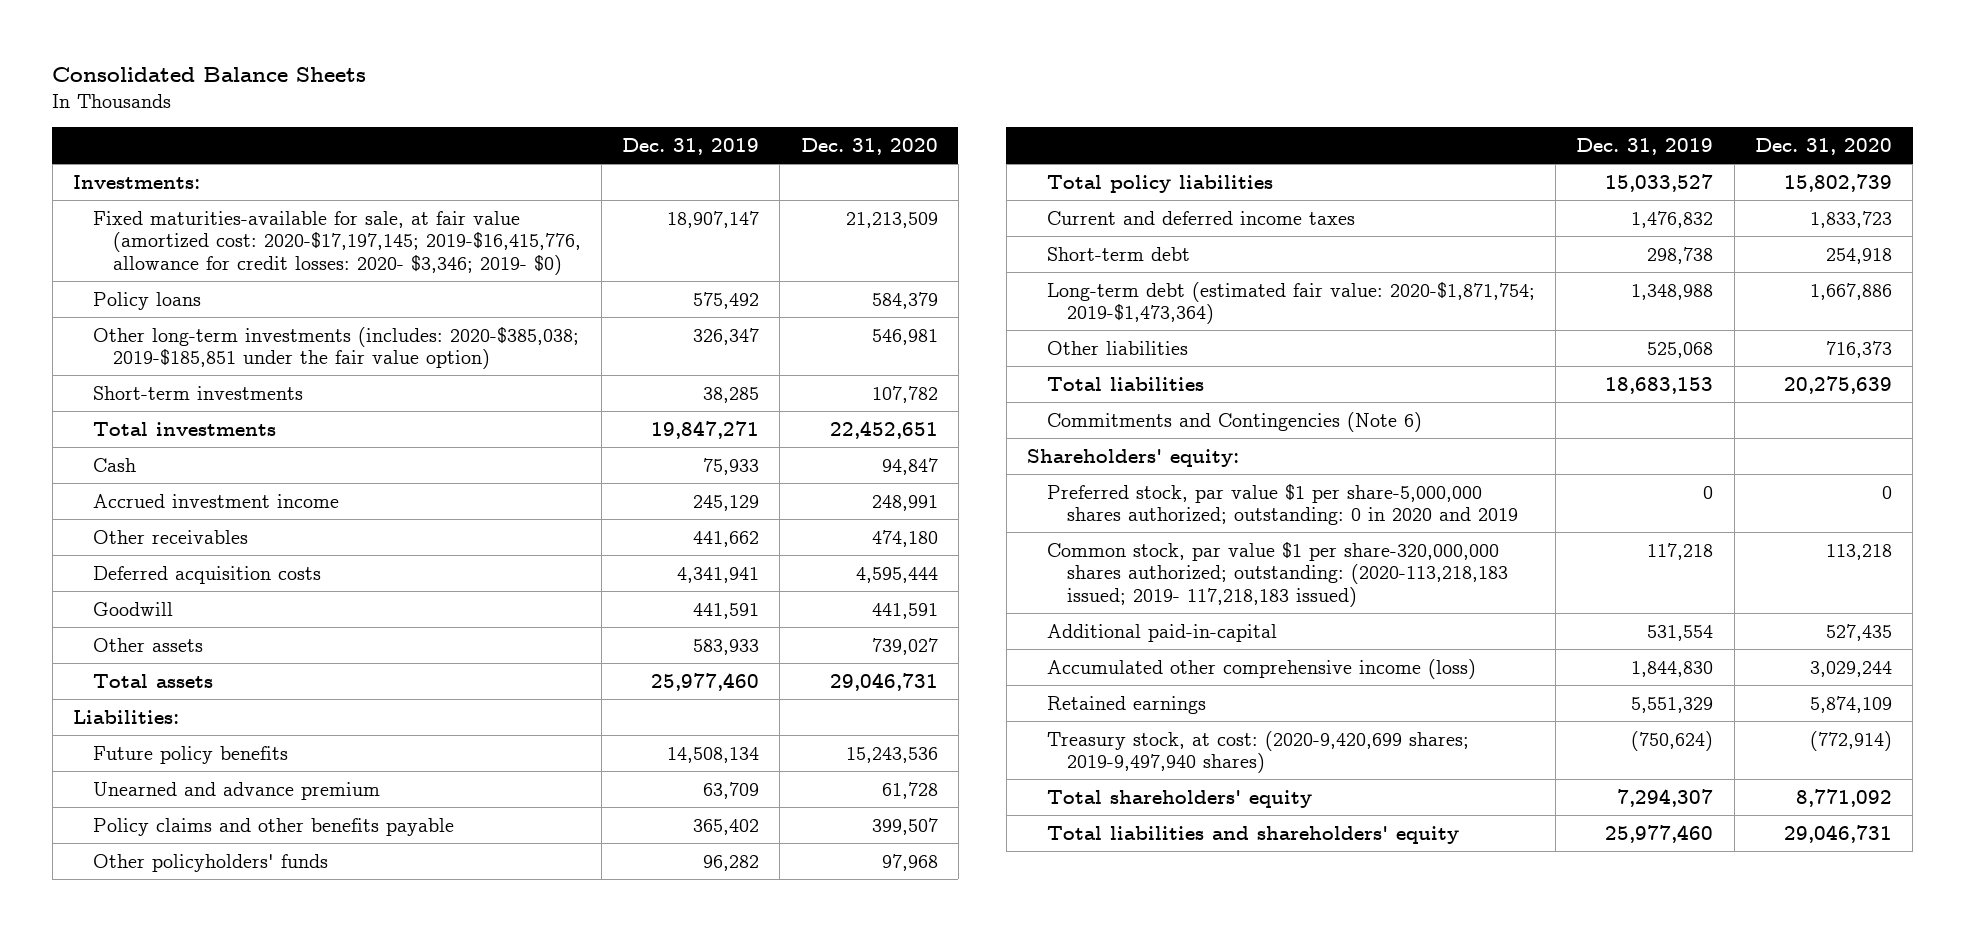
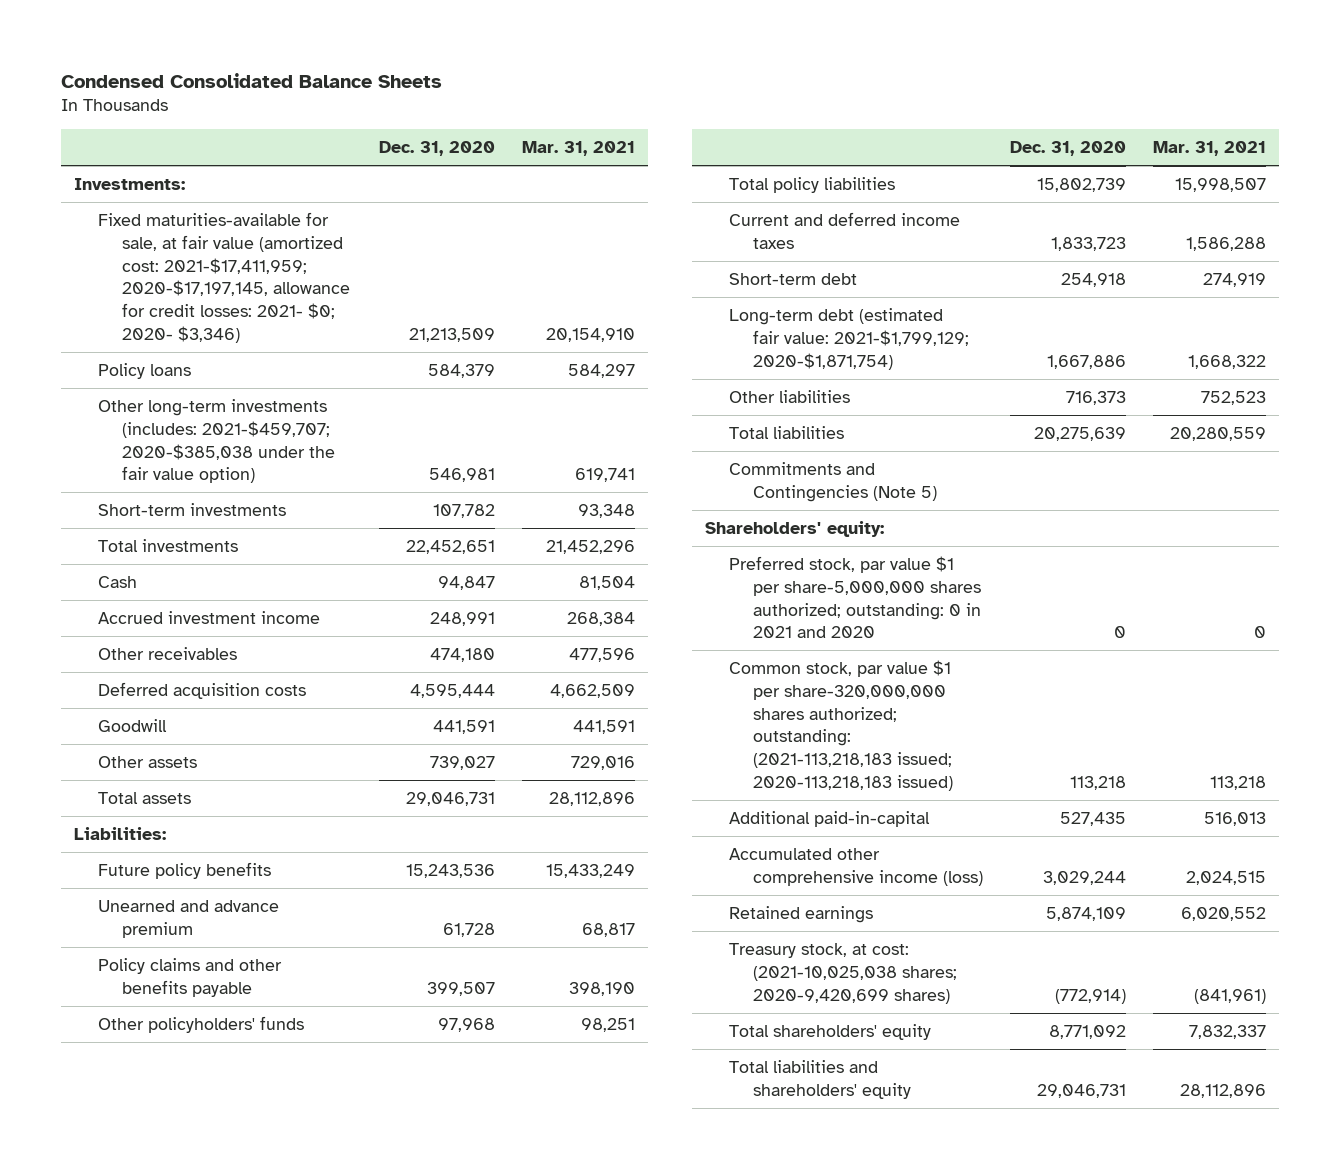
[52,67,367,83] Consolidated Balance Sheets -> [60,72,442,88] Condensed Consolidated Balance Sheets
[622,137,760,155] Dec. 31, 2019 -> none
none -> [521,141,635,157] Mar. 31, 2021
[92,210,581,275] Fixed maturities-available for sale, at fair value (amortized cost: 2020-$17,197,145; 2019-$16,415,776, allowance for credit losses: 2020- $3,346; 2019- $0) -> [98,212,351,343] Fixed maturities-available for sale, at fair value (amortized cost: 2021-$17,411,959; 2020-$17,197,145, allowance for credit losses: 2021- $0; 2020- $3,346)
[92,326,579,370] Other long-term investments (includes: 2020-$385,038; 2019-$185,851 under the fair value option) -> [98,399,336,484] Other long-term investments (includes: 2021-$459,707; 2020-$385,038 under the fair value option)
[1047,281,1536,325] Long-term debt (estimated fair value: 2020-$1,871,754; 2019-$1,473,364) -> [729,308,970,370] Long-term debt (estimated fair value: 2021-$1,799,129; 2020-$1,871,754)
[1047,411,1423,432] Commitments and Contingencies (Note 6) -> [729,462,938,502] Commitments and Contingencies (Note 5)
[1047,483,1519,526] Preferred stock, par value $1 per share-5,000,000 shares authorized; outstanding: 0 in 2020 and 2019 -> [729,556,982,639] Preferred stock, par value $1 per share-5,000,000 shares authorized; outstanding: 0 in 2021 and 2020
[1047,541,1509,607] Common stock, par value $1 per share-320,000,000 shares authorized; outstanding: (2020-113,218,183 issued; 2019- 117,218,183 issued) -> [729,660,954,791] Common stock, par value $1 per share-320,000,000 shares authorized; outstanding: (2021-113,218,183 issued; 2020-113,218,183 issued)
[1047,730,1470,774] Treasury stock, at cost: (2020-9,420,699 shares; 2019-9,497,940 shares) -> [729,943,958,1004] Treasury stock, at cost: (2021-10,025,038 shares; 2020-9,420,699 shares)

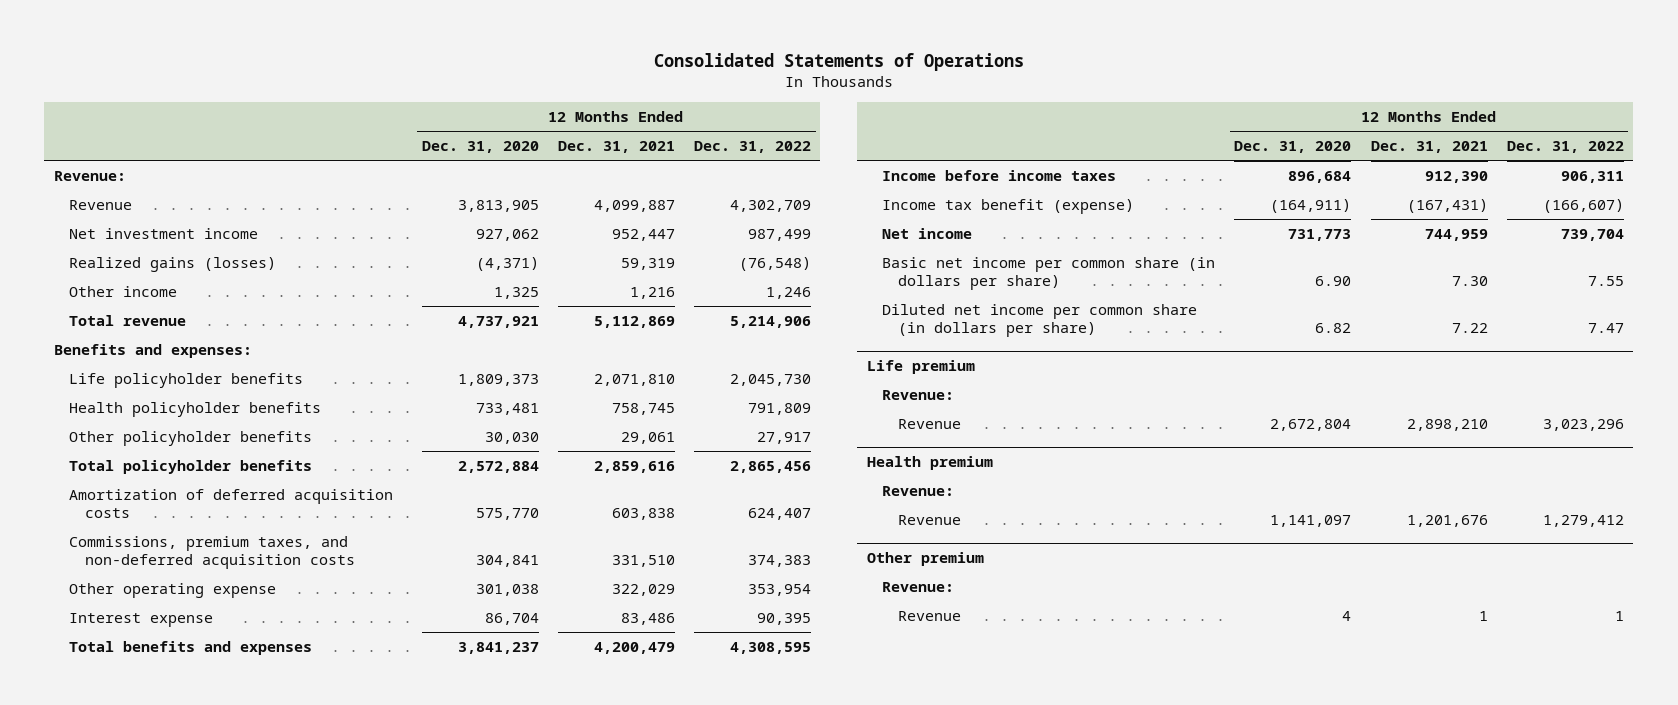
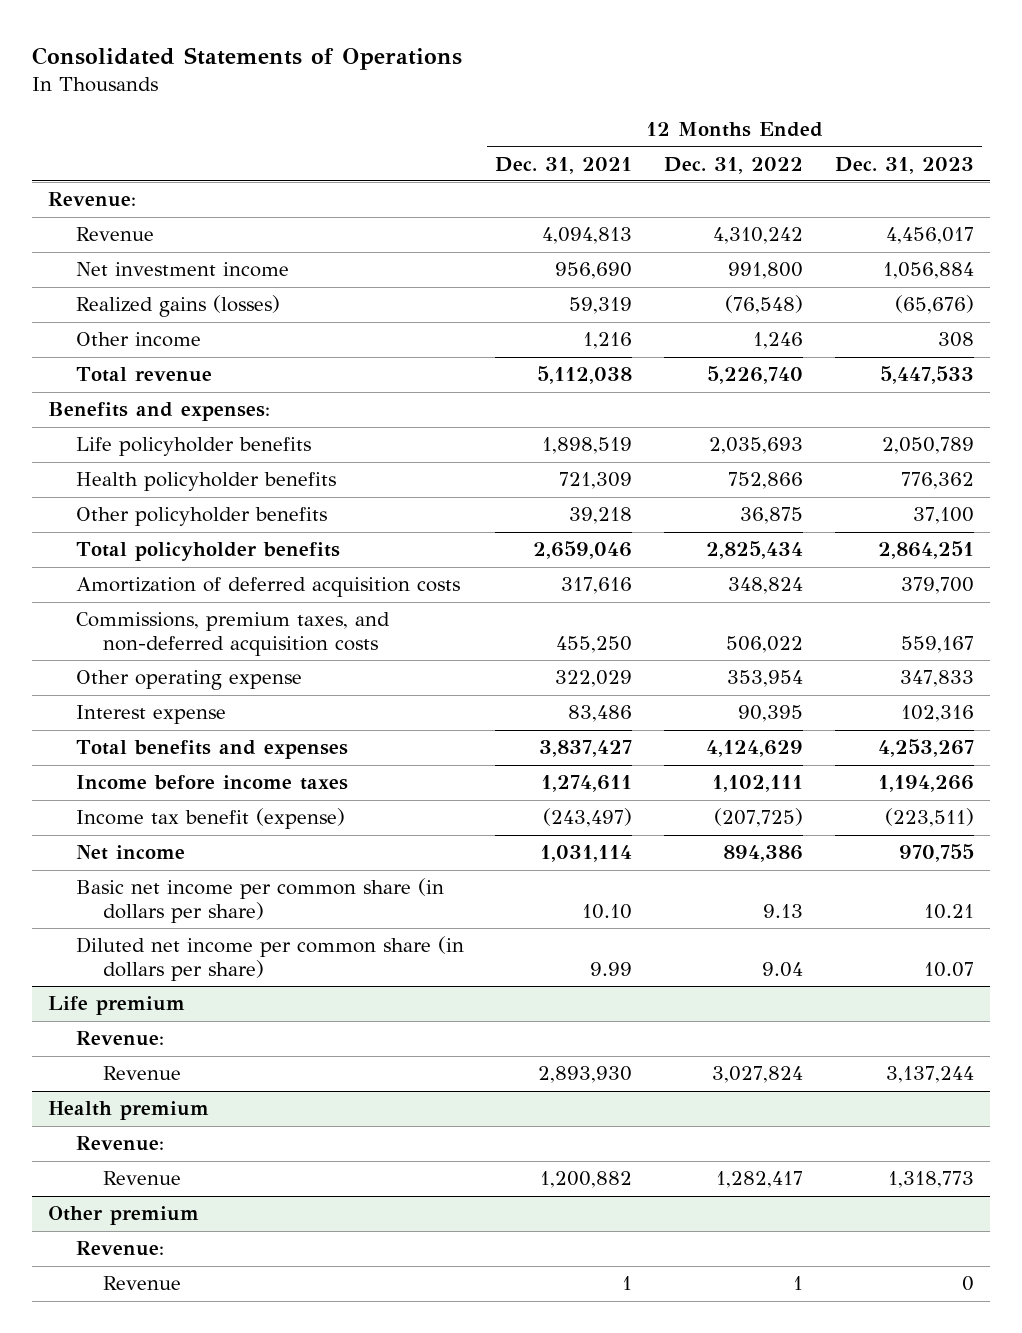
[421,141,539,154] Dec. 31, 2020 -> none
none -> [835,156,975,174] Dec. 31, 2023
[593,199,675,212] 4,099,887 -> [542,227,633,245] 4,094,813
[729,199,811,212] 4,302,709 -> [713,227,804,245] 4,310,242
[611,228,675,241] 952,447 -> [555,262,633,280] 956,690
[747,228,811,241] 987,499 -> [728,262,804,280] 991,800
[593,315,675,328] 5,112,869 -> [537,366,633,385] 5,112,038
[729,315,811,328] 5,214,906 -> [707,366,804,385] 5,226,740
[593,373,675,386] 2,071,810 -> [542,437,633,455] 1,898,519
[729,373,811,386] 2,045,730 -> [709,437,804,455] 2,035,693
[611,402,675,415] 758,745 -> [559,472,633,490] 721,309
[747,402,811,415] 791,809 -> [728,472,804,490] 752,866
[620,431,675,444] 29,061 -> [569,507,633,525] 39,218
[756,431,811,444] 27,917 -> [740,507,804,525] 36,875
[593,460,675,473] 2,859,616 -> [533,541,633,560] 2,659,046
[729,460,811,473] 2,865,456 -> [706,541,804,560] 2,825,434
[611,507,675,520] 603,838 -> [561,577,633,595] 317,616
[747,507,811,520] 624,407 -> [728,577,804,595] 348,824
[611,554,675,567] 331,510 -> [556,635,633,653] 455,250
[747,554,811,567] 374,383 -> [726,635,804,653] 506,022
[593,641,675,654] 4,200,479 -> [539,740,633,758] 3,837,427
[729,641,811,654] 4,308,595 -> [706,740,804,758] 4,124,629
[1424,170,1488,183] 912,390 -> [541,775,633,793] 1,274,611
[1560,170,1624,183] 906,311 -> [712,775,804,793] 1,102,111
[1406,198,1488,213] (167,431) -> [543,808,633,828] (243,497)
[1542,198,1624,213] (166,607) -> [714,808,804,828] (207,725)
[1424,228,1488,241] 744,959 -> [540,845,633,863] 1,031,114
[1560,228,1624,241] 739,704 -> [723,845,804,863] 894,386
[1451,275,1488,286] 7.30 -> [582,903,633,919] 10.10
[1587,275,1624,286] 7.55 -> [763,903,804,918] 9.13
[1451,322,1488,333] 7.22 -> [590,961,633,976] 9.99
[1587,322,1624,333] 7.47 -> [762,961,804,977] 9.04
[1406,418,1488,431] 2,898,210 -> [538,1066,633,1084] 2,893,930
[1542,418,1624,431] 3,023,296 -> [712,1066,804,1084] 3,027,824
[1406,514,1488,527] 1,201,676 -> [540,1171,633,1189] 1,200,882
[1542,514,1624,527] 1,279,412 -> [716,1171,804,1189] 1,282,417

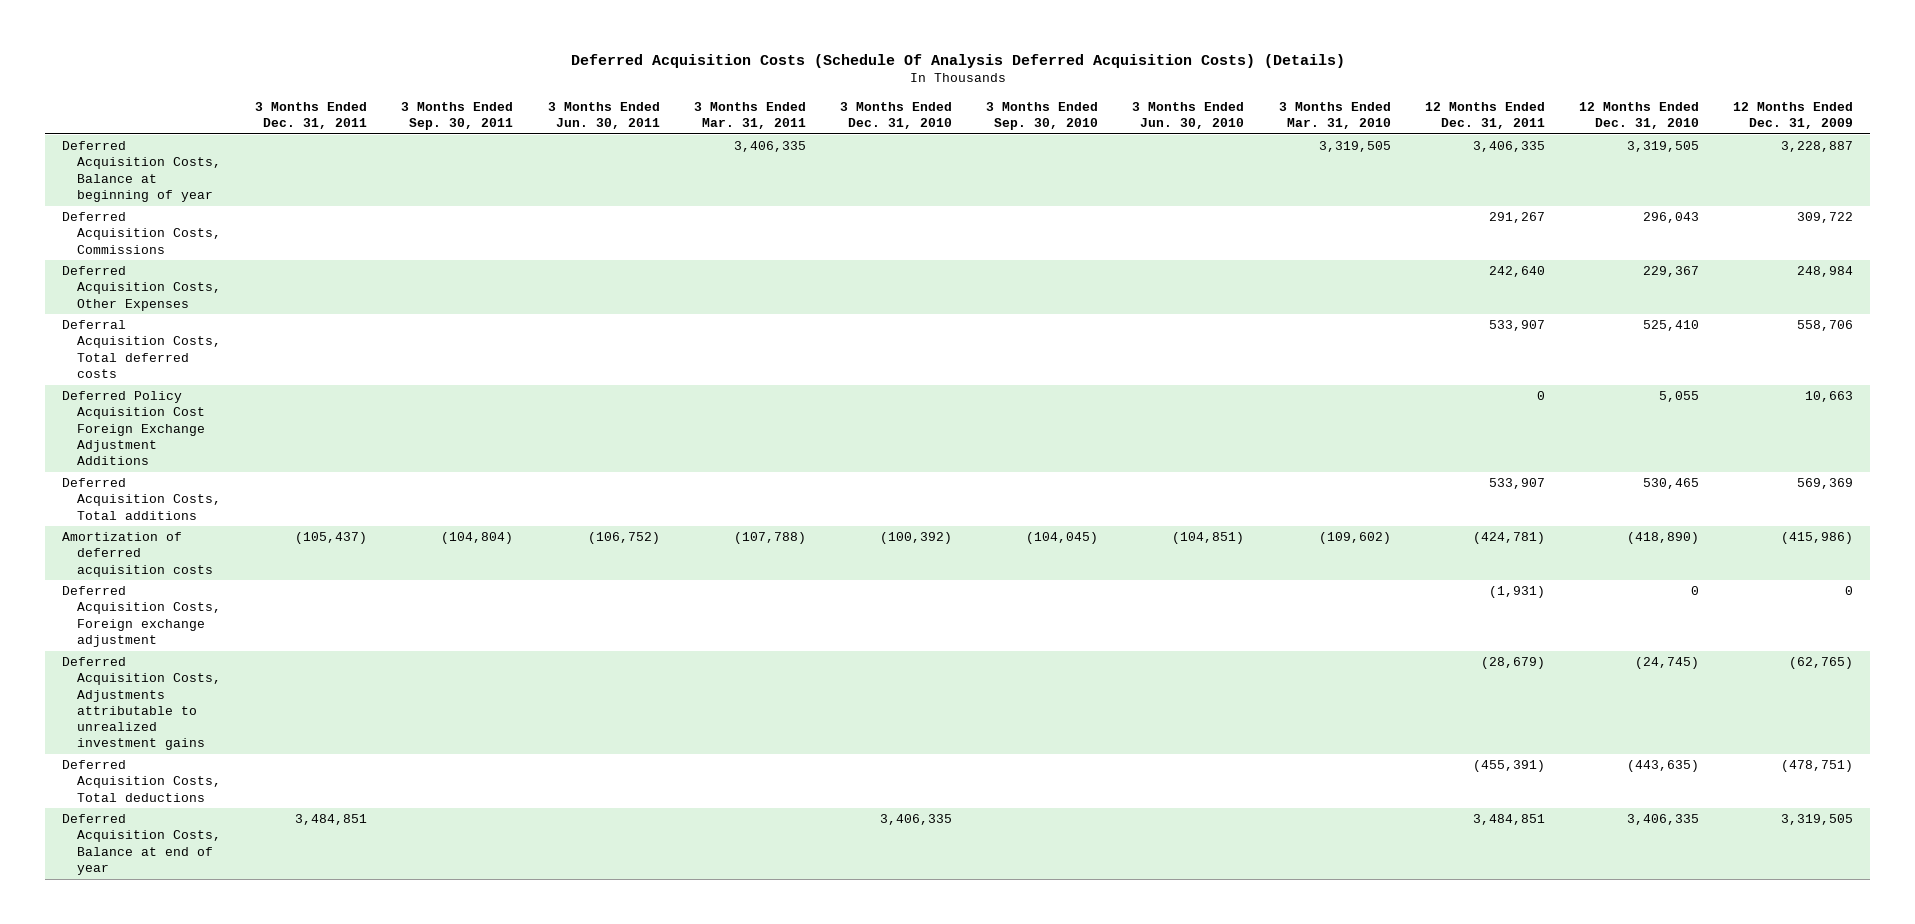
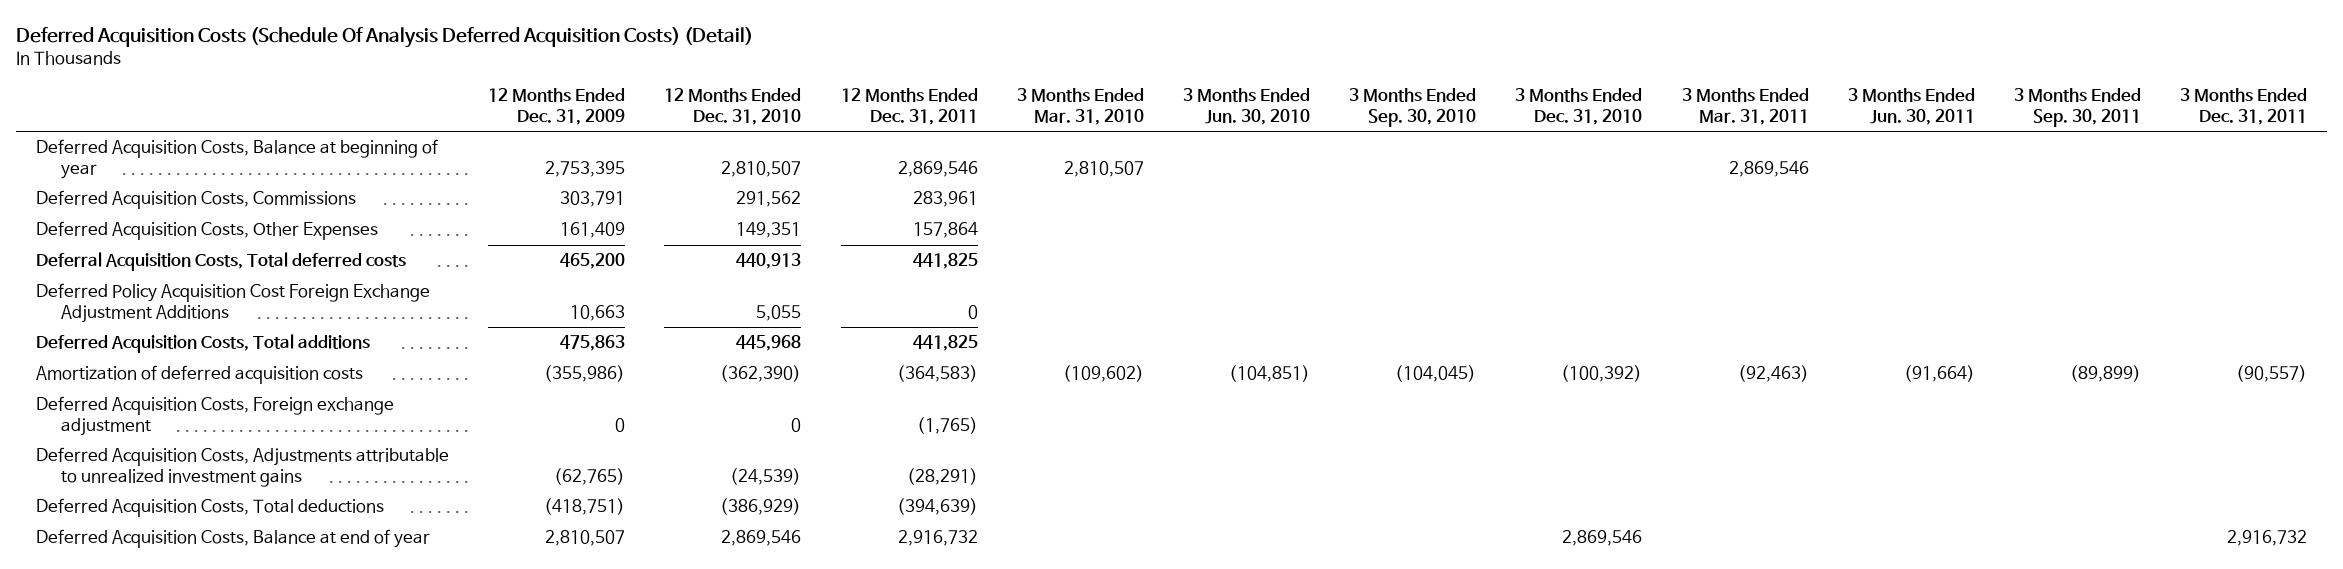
[570,53,1345,68] Deferred Acquisition Costs (Schedule Of Analysis Deferred Acquisition Costs) (Details) -> [16,26,754,48] Deferred Acquisition Costs (Schedule Of Analysis Deferred Acquisition Costs) (Detail)
[733,141,806,153] 3,406,335 -> [1728,160,1809,177] 2,869,546
[1318,141,1391,153] 3,319,505 -> [1063,160,1144,177] 2,810,507
[1472,141,1545,153] 3,406,335 -> [897,160,978,177] 2,869,546
[1627,141,1700,153] 3,319,505 -> [721,160,802,177] 2,810,507
[1781,141,1854,153] 3,228,887 -> [545,160,626,177] 2,753,395
[1488,212,1545,224] 291,267 -> [912,191,978,208] 283,961
[1643,212,1700,224] 296,043 -> [736,191,802,208] 291,562
[1797,212,1854,224] 309,722 -> [560,191,626,208] 303,791
[1488,266,1545,278] 242,640 -> [912,222,978,239] 157,864
[1643,266,1700,278] 229,367 -> [736,222,802,239] 149,351
[1797,266,1854,278] 248,984 -> [560,222,626,239] 161,409
[1488,320,1545,332] 533,907 -> [912,253,978,270] 441,825
[1643,320,1700,332] 525,410 -> [736,253,802,270] 440,913
[1797,320,1854,332] 558,706 -> [560,253,626,270] 465,200
[1488,478,1545,490] 533,907 -> [912,335,978,352] 441,825
[1643,478,1700,490] 530,465 -> [736,335,802,352] 445,968
[1797,478,1854,490] 569,369 -> [560,335,626,352] 475,863
[295,532,368,545] (105,437) -> [2236,365,2308,383] (90,557)
[441,532,514,545] (104,804) -> [2070,365,2142,383] (89,899)
[587,532,660,545] (106,752) -> [1903,365,1975,383] (91,664)
[733,532,806,545] (107,788) -> [1737,365,1809,383] (92,463)
[1472,532,1545,545] (424,781) -> [896,365,978,383] (364,583)
[1627,532,1700,545] (418,890) -> [720,365,802,383] (362,390)
[1781,532,1854,545] (415,986) -> [544,365,626,383] (355,986)
[1488,586,1545,599] (1,931) -> [916,416,978,434] (1,765)
[1480,657,1545,670] (28,679) -> [906,467,978,485] (28,291)
[1635,657,1700,670] (24,745) -> [730,467,802,485] (24,539)
[1472,760,1545,773] (455,391) -> [896,498,978,516] (394,639)
[1627,760,1700,773] (443,635) -> [720,498,802,516] (386,929)
[1781,760,1854,773] (478,751) -> [544,498,626,516] (418,751)
[295,814,368,826] 3,484,851 -> [2227,530,2308,547] 2,916,732
[880,814,953,826] 3,406,335 -> [1562,530,1643,547] 2,869,546
[1472,814,1545,826] 3,484,851 -> [897,530,978,547] 2,916,732
[1627,814,1700,826] 3,406,335 -> [721,530,802,547] 2,869,546
[1781,814,1854,826] 3,319,505 -> [545,530,626,547] 2,810,507

